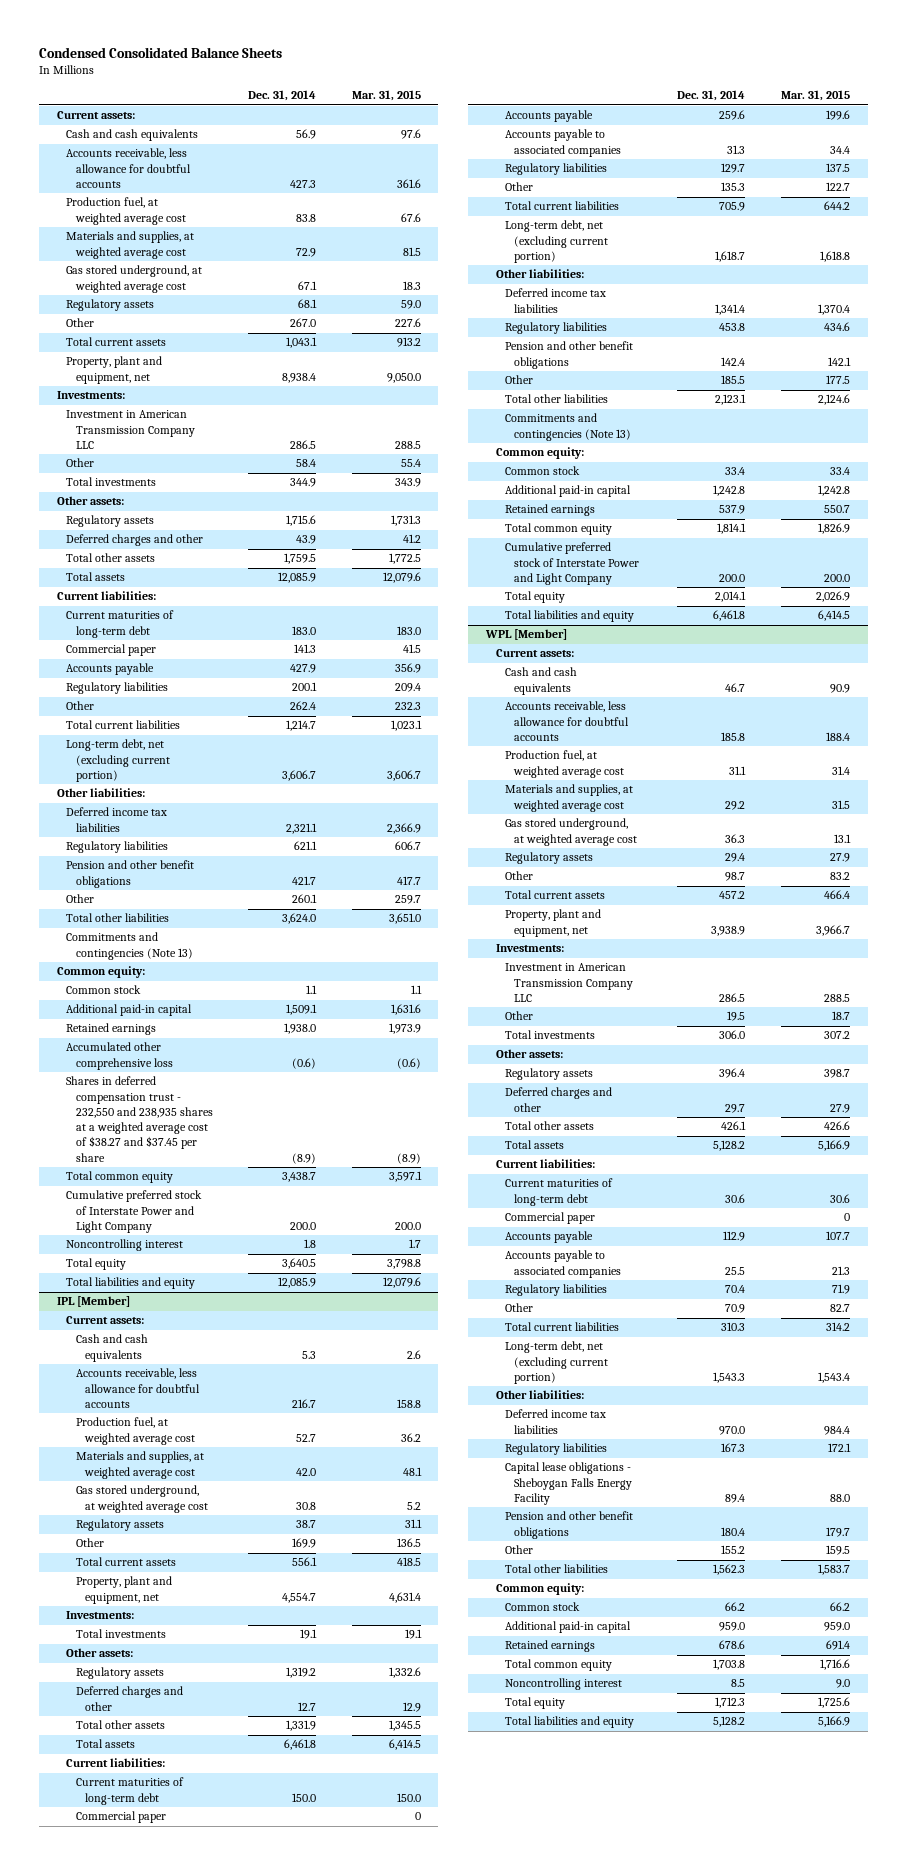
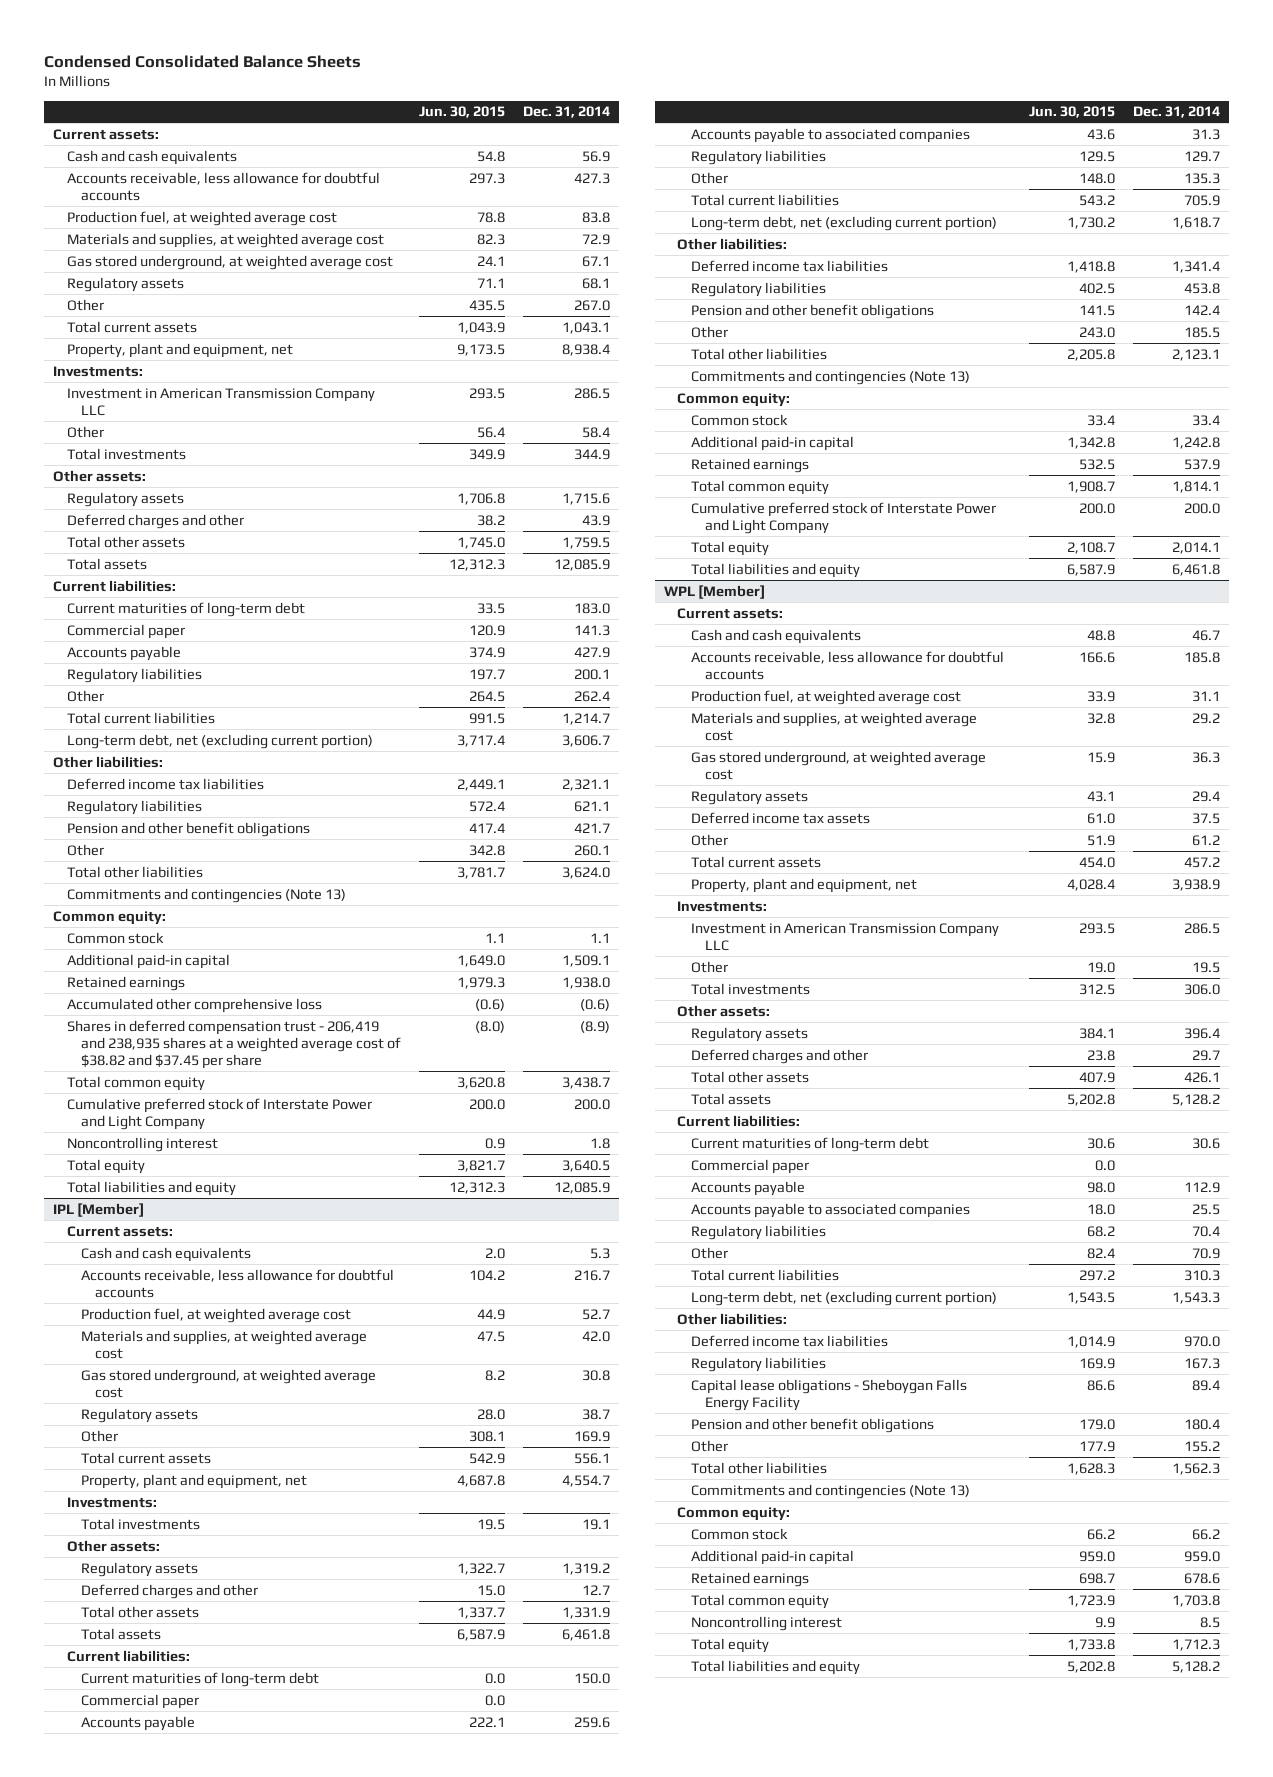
[351,90,421,102] Mar. 31, 2015 -> none
none -> [418,106,505,119] Jun. 30, 2015
[66,1076,213,1162] Shares in deferred compensation trust - 232,550 and 238,935 shares at a weighted average cost of $38.27 and $37.45 per share -> [67,1019,401,1069] Shares in deferred compensation trust - 206,419 and 238,935 shares at a weighted average cost of $38.82 and $37.45 per share
none -> [691,811,871,824] Deferred income tax assets
[725,872,746,882] 98.7 -> [1191,834,1220,846] 61.2
none -> [691,1483,971,1499] Commitments and contingencies (Note 13)

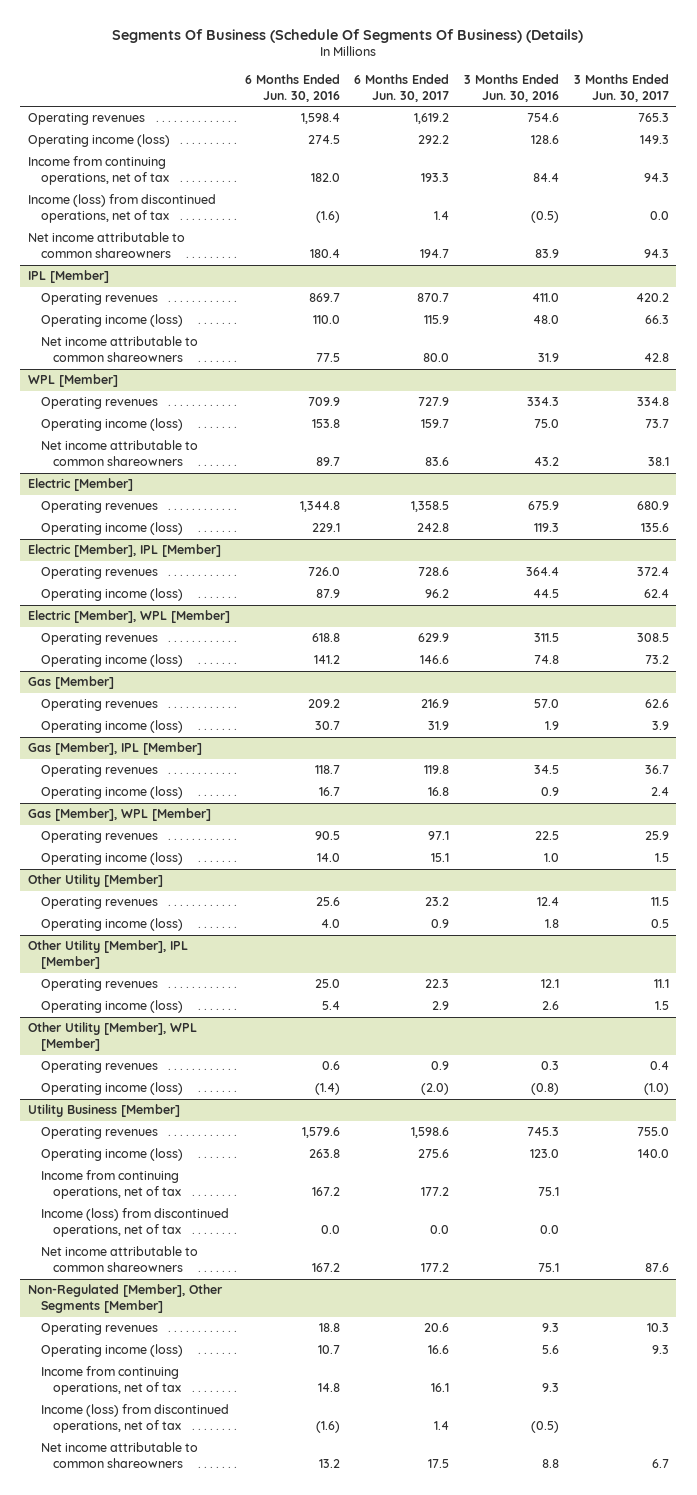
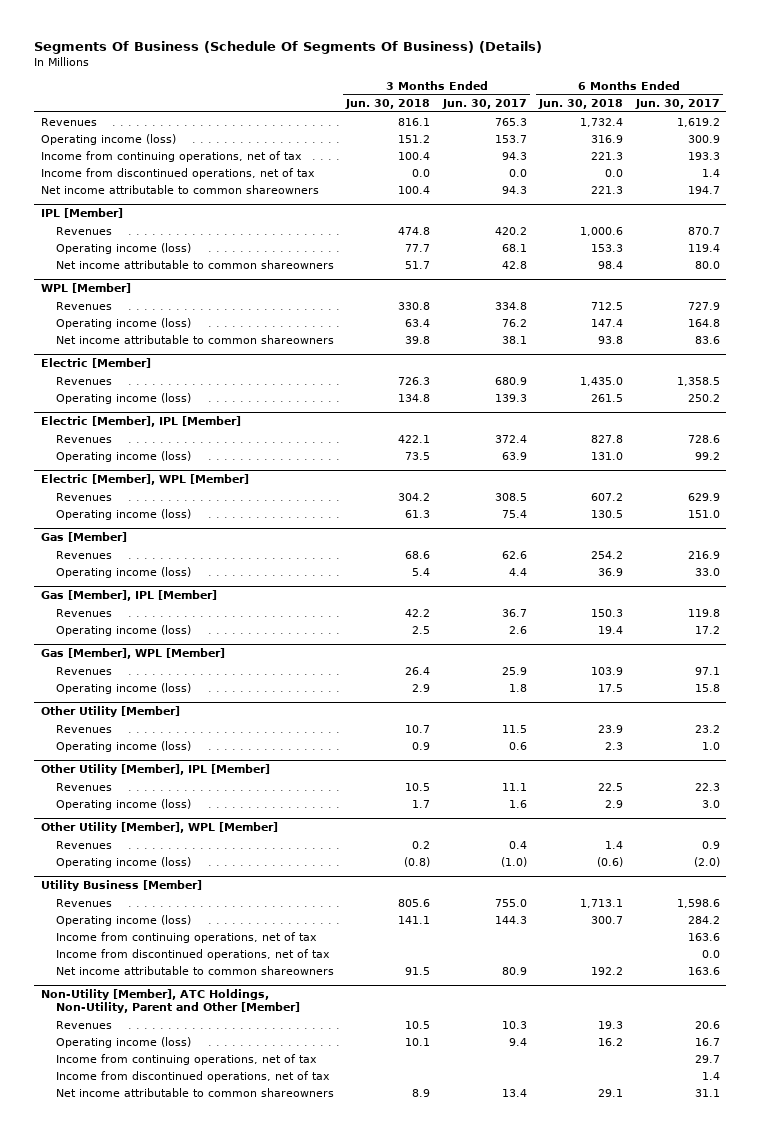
[244,74,340,102] 6 Months Ended Jun. 30, 2016 -> none
[464,74,560,102] 3 Months Ended Jun. 30, 2016 -> none
none -> [345,99,431,110] Jun. 30, 2018
none -> [538,99,624,110] Jun. 30, 2018
[27,113,145,126] Operating revenues -> [40,117,97,126] Revenues
[418,135,450,145] 292.2 -> [687,134,720,143] 300.9
[639,135,669,145] 149.3 -> [494,134,527,143] 153.7
[27,194,216,223] Income (loss) from discontinued operations, net of tax -> [40,167,315,179] Income from discontinued operations, net of tax
[40,293,158,306] Operating revenues -> [55,226,112,235] Revenues
[424,315,450,325] 115.9 -> [687,243,720,252] 119.4
[644,315,669,325] 66.3 -> [501,243,527,252] 68.1
[40,397,158,410] Operating revenues -> [55,301,112,310] Revenues
[421,419,450,429] 159.7 -> [687,318,720,327] 164.8
[644,419,669,429] 73.7 -> [501,318,527,327] 76.2
[40,501,158,514] Operating revenues -> [55,376,112,385] Revenues
[417,523,450,533] 242.8 -> [687,393,720,402] 250.2
[640,523,669,533] 135.6 -> [494,393,527,402] 139.3
[40,567,158,580] Operating revenues -> [55,434,112,443] Revenues
[425,589,450,599] 96.2 -> [694,451,720,460] 99.2
[643,589,669,599] 62.4 -> [501,451,527,460] 63.9
[40,633,158,646] Operating revenues -> [55,492,112,501] Revenues
[420,655,450,665] 146.6 -> [687,509,720,518] 151.0
[644,655,669,665] 73.2 -> [501,509,527,518] 75.4
[40,699,158,712] Operating revenues -> [55,550,112,559] Revenues
[428,721,450,731] 31.9 -> [694,567,720,576] 33.0
[651,721,669,731] 3.9 -> [508,567,527,576] 4.4
[40,765,158,778] Operating revenues -> [55,608,112,617] Revenues
[428,787,450,797] 16.8 -> [694,625,720,634] 17.2
[650,787,669,797] 2.4 -> [508,625,527,634] 2.6
[40,831,158,844] Operating revenues -> [55,666,112,675] Revenues
[431,853,450,863] 15.1 -> [694,683,720,692] 15.8
[654,853,669,863] 1.5 -> [508,683,527,692] 1.8
[40,897,158,910] Operating revenues -> [55,724,112,733] Revenues
[431,919,450,929] 0.9 -> [701,741,720,750] 1.0
[650,919,669,929] 0.5 -> [508,741,527,750] 0.6
[40,979,158,992] Operating revenues -> [55,782,112,791] Revenues
[432,1001,450,1011] 2.9 -> [701,799,720,808] 3.0
[654,1001,669,1011] 1.5 -> [508,799,527,808] 1.6
[40,1061,158,1074] Operating revenues -> [55,840,112,849] Revenues
[27,1284,223,1313] Non-Regulated [Member], Other Segments [Member] -> none
[40,1127,158,1140] Operating revenues -> [55,898,112,907] Revenues
[418,1149,450,1159] 275.6 -> [687,915,720,924] 284.2
[637,1149,669,1159] 140.0 -> [494,915,527,924] 144.3
[421,1186,450,1196] 177.2 -> [687,932,720,941] 163.6
[40,1208,229,1237] Income (loss) from discontinued operations, net of tax -> [55,948,330,960] Income from discontinued operations, net of tax
[421,1262,450,1272] 177.2 -> [687,966,720,975] 163.6
[644,1262,669,1272] 87.6 -> [501,966,527,975] 80.9
none -> [40,989,300,1014] Non-Utility [Member], ATC Holdings, Non-Utility, Parent and Other [Member]
[40,1323,158,1336] Operating revenues -> [55,1020,112,1029] Revenues
[428,1345,450,1355] 16.6 -> [694,1037,720,1046] 16.7
[651,1345,669,1355] 9.3 -> [508,1037,527,1046] 9.4
[431,1382,450,1392] 16.1 -> [694,1054,720,1063] 29.7
[40,1404,229,1433] Income (loss) from discontinued operations, net of tax -> [55,1070,330,1082] Income from discontinued operations, net of tax
[428,1458,450,1468] 17.5 -> [694,1088,720,1097] 31.1
[651,1458,669,1468] 6.7 -> [501,1088,527,1097] 13.4

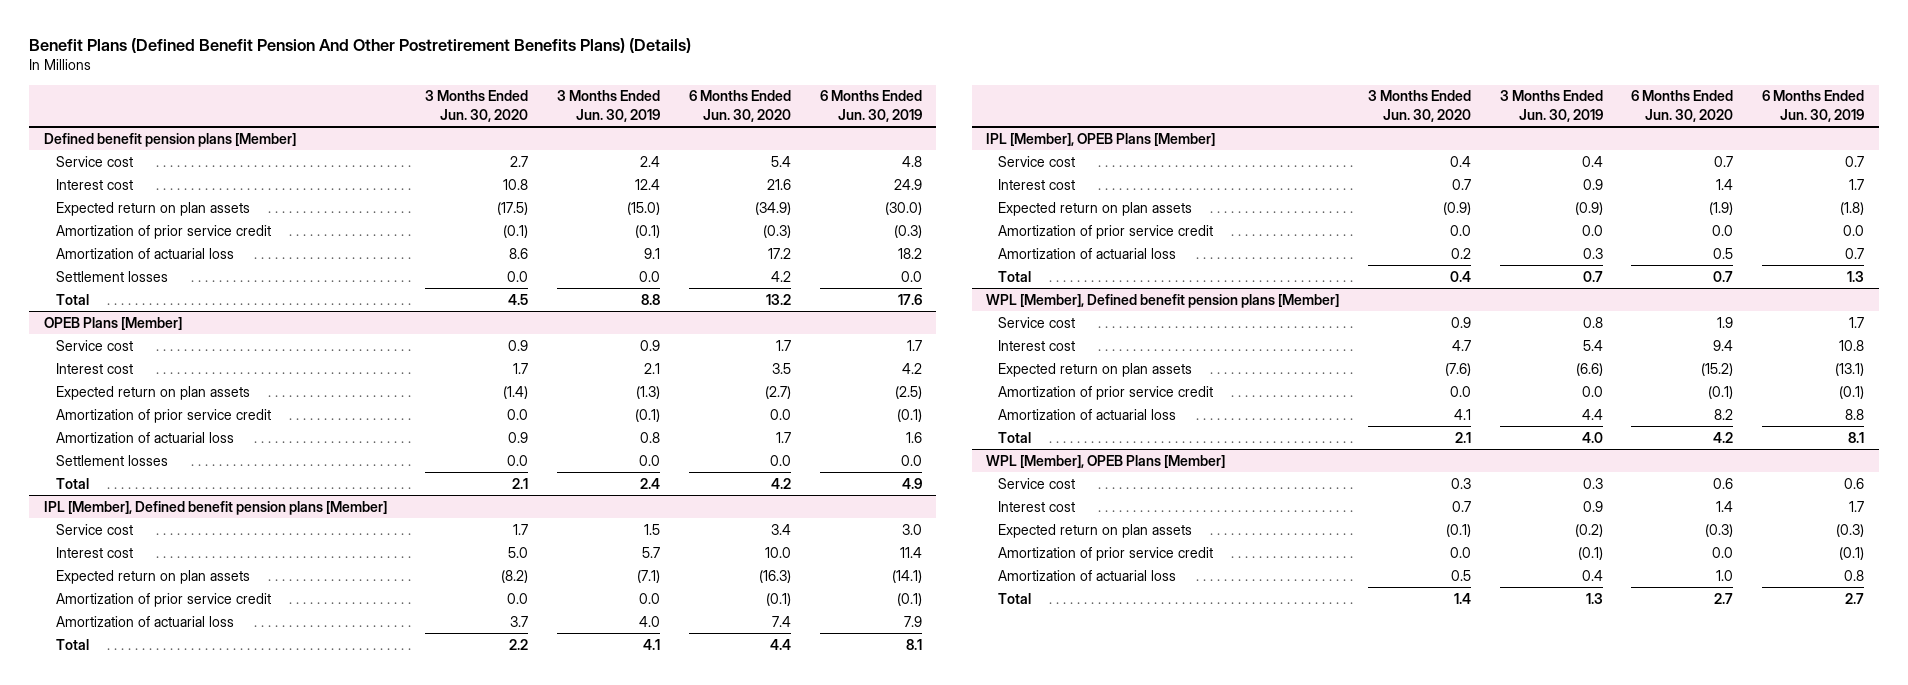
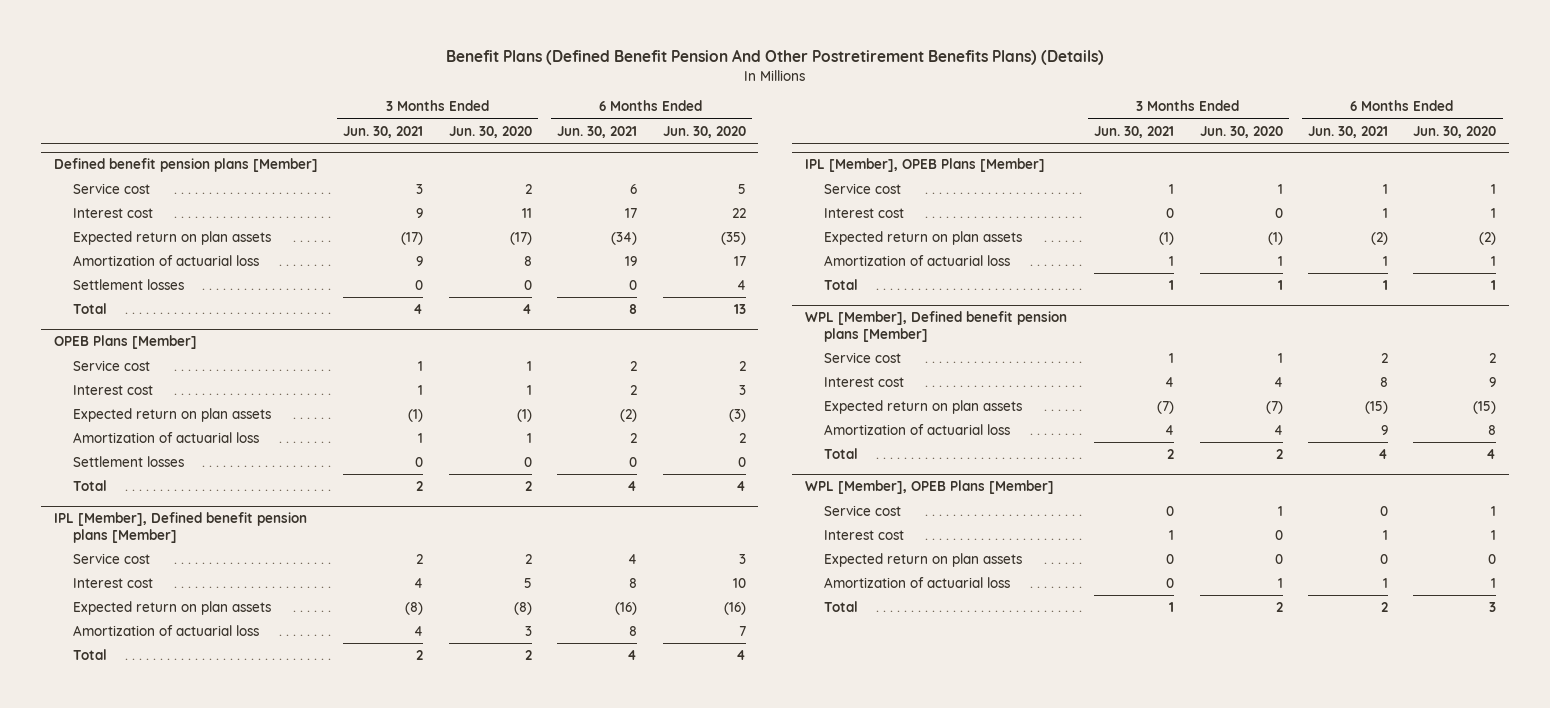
[557,90,661,122] 3 Months Ended Jun. 30, 2019 -> none
[819,90,922,122] 6 Months Ended Jun. 30, 2019 -> none
none -> [343,125,424,138] Jun. 30, 2021
none -> [557,125,638,138] Jun. 30, 2021
[55,224,271,239] Amortization of prior service credit -> none
[510,155,529,167] 2.7 -> [524,184,532,195] 2
[770,155,791,167] 5.4 -> [737,184,746,195] 5
[503,178,529,190] 10.8 -> [521,208,532,219] 11
[766,178,791,190] 21.6 -> [731,208,746,219] 22
[497,201,529,215] (17.5) -> [509,232,532,246] (17)
[754,201,791,215] (34.9) -> [720,232,746,246] (35)
[509,247,529,259] 8.6 -> [523,256,532,267] 8
[767,247,791,259] 17.2 -> [733,256,746,267] 17
[507,270,529,282] 0.0 -> [523,280,532,291] 0
[770,270,791,282] 4.2 -> [736,280,746,291] 4
[508,293,529,305] 4.5 -> [521,304,532,315] 4
[765,293,791,305] 13.2 -> [733,304,746,315] 13
[55,408,271,423] Amortization of prior service credit -> none
[508,339,529,351] 0.9 -> [526,361,532,372] 1
[775,339,791,351] 1.7 -> [738,361,746,372] 2
[513,362,529,374] 1.7 -> [526,385,532,396] 1
[771,362,791,374] 3.5 -> [738,385,746,396] 3
[503,385,529,399] (1.4) -> [516,409,532,423] (1)
[764,385,791,399] (2.7) -> [728,409,746,423] (3)
[508,431,529,443] 0.9 -> [526,433,532,444] 1
[775,431,791,443] 1.7 -> [738,433,746,444] 2
[507,454,529,466] 0.0 -> [523,457,532,468] 0
[769,454,791,466] 0.0 -> [737,457,746,468] 0
[512,477,529,489] 2.1 -> [524,481,532,492] 2
[770,477,791,489] 4.2 -> [735,481,746,492] 4
[55,592,271,607] Amortization of prior service credit -> none
[513,523,529,535] 1.7 -> [524,554,532,565] 2
[770,523,791,535] 3.4 -> [738,554,746,565] 3
[508,546,529,558] 5.0 -> [523,578,532,589] 5
[764,546,791,558] 10.0 -> [732,578,746,589] 10
[501,569,529,583] (8.2) -> [513,602,532,616] (8)
[758,569,791,583] (16.3) -> [723,602,746,616] (16)
[510,615,529,627] 3.7 -> [524,626,532,637] 3
[771,615,791,627] 7.4 -> [738,626,746,637] 7
[509,638,529,650] 2.2 -> [524,650,532,661] 2
[769,638,791,650] 4.4 -> [735,650,746,661] 4
[998,224,1214,239] Amortization of prior service credit -> none
[1449,155,1471,167] 0.4 -> [1277,184,1283,195] 1
[1714,155,1734,167] 0.7 -> [1491,184,1497,195] 1
[1451,178,1471,190] 0.7 -> [1274,208,1283,219] 0
[1716,178,1734,190] 1.4 -> [1491,208,1497,219] 1
[1442,201,1471,215] (0.9) -> [1267,232,1283,246] (1)
[1709,201,1734,215] (1.9) -> [1479,232,1497,246] (2)
[1450,247,1471,259] 0.2 -> [1277,256,1283,267] 1
[1713,247,1734,259] 0.5 -> [1491,256,1497,267] 1
[1449,270,1471,282] 0.4 -> [1277,280,1283,291] 1
[1713,270,1734,282] 0.7 -> [1491,280,1497,291] 1
[998,385,1214,400] Amortization of prior service credit -> none
[1450,316,1471,328] 0.9 -> [1277,353,1283,364] 1
[1717,316,1734,328] 1.9 -> [1489,353,1497,364] 2
[1451,339,1471,351] 4.7 -> [1273,377,1283,388] 4
[1713,339,1734,351] 9.4 -> [1489,377,1497,388] 9
[1444,362,1471,376] (7.6) -> [1265,401,1283,415] (7)
[1701,362,1734,376] (15.2) -> [1473,401,1497,415] (15)
[1453,408,1471,420] 4.1 -> [1273,425,1283,436] 4
[1714,408,1734,420] 8.2 -> [1488,425,1497,436] 8
[1454,431,1471,443] 2.1 -> [1275,449,1283,460] 2
[1713,431,1734,443] 4.2 -> [1486,449,1497,460] 4
[998,546,1214,561] Amortization of prior service credit -> none
[1450,477,1471,489] 0.3 -> [1277,506,1283,517] 1
[1713,477,1734,489] 0.6 -> [1491,506,1497,517] 1
[1451,500,1471,512] 0.7 -> [1274,530,1283,541] 0
[1716,500,1734,512] 1.4 -> [1491,530,1497,541] 1
[1445,523,1471,537] (0.1) -> [1274,554,1283,565] 0
[1705,523,1734,537] (0.3) -> [1488,554,1497,565] 0
[1450,569,1471,581] 0.5 -> [1277,578,1283,589] 1
[1716,569,1734,581] 1.0 -> [1491,578,1497,589] 1
[1453,592,1471,604] 1.4 -> [1275,602,1283,613] 2
[1714,592,1734,604] 2.7 -> [1489,602,1497,613] 3

